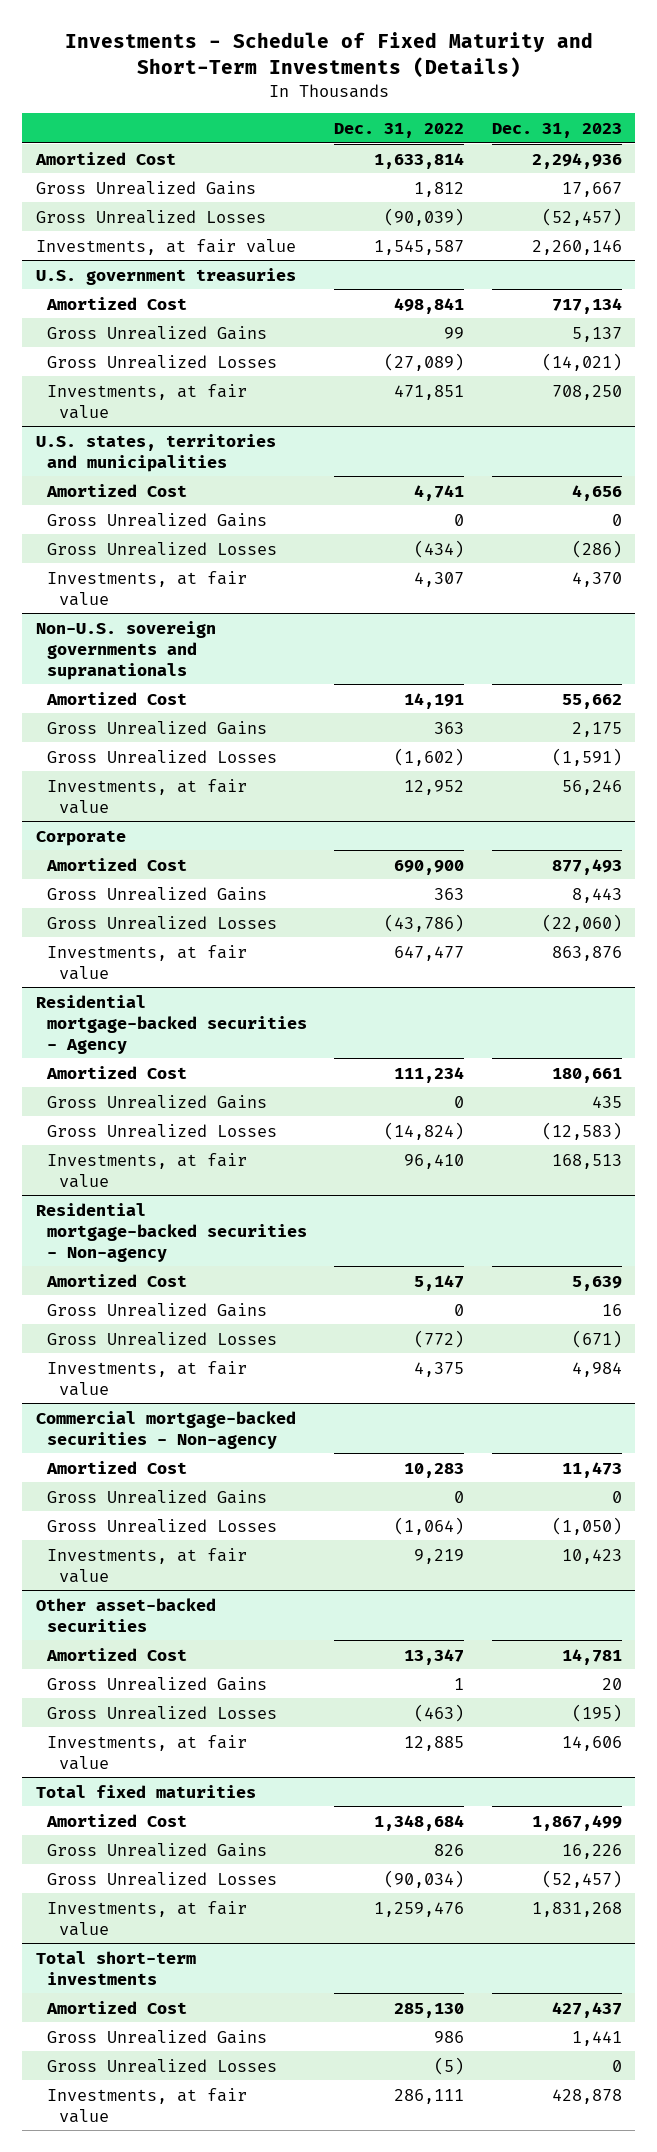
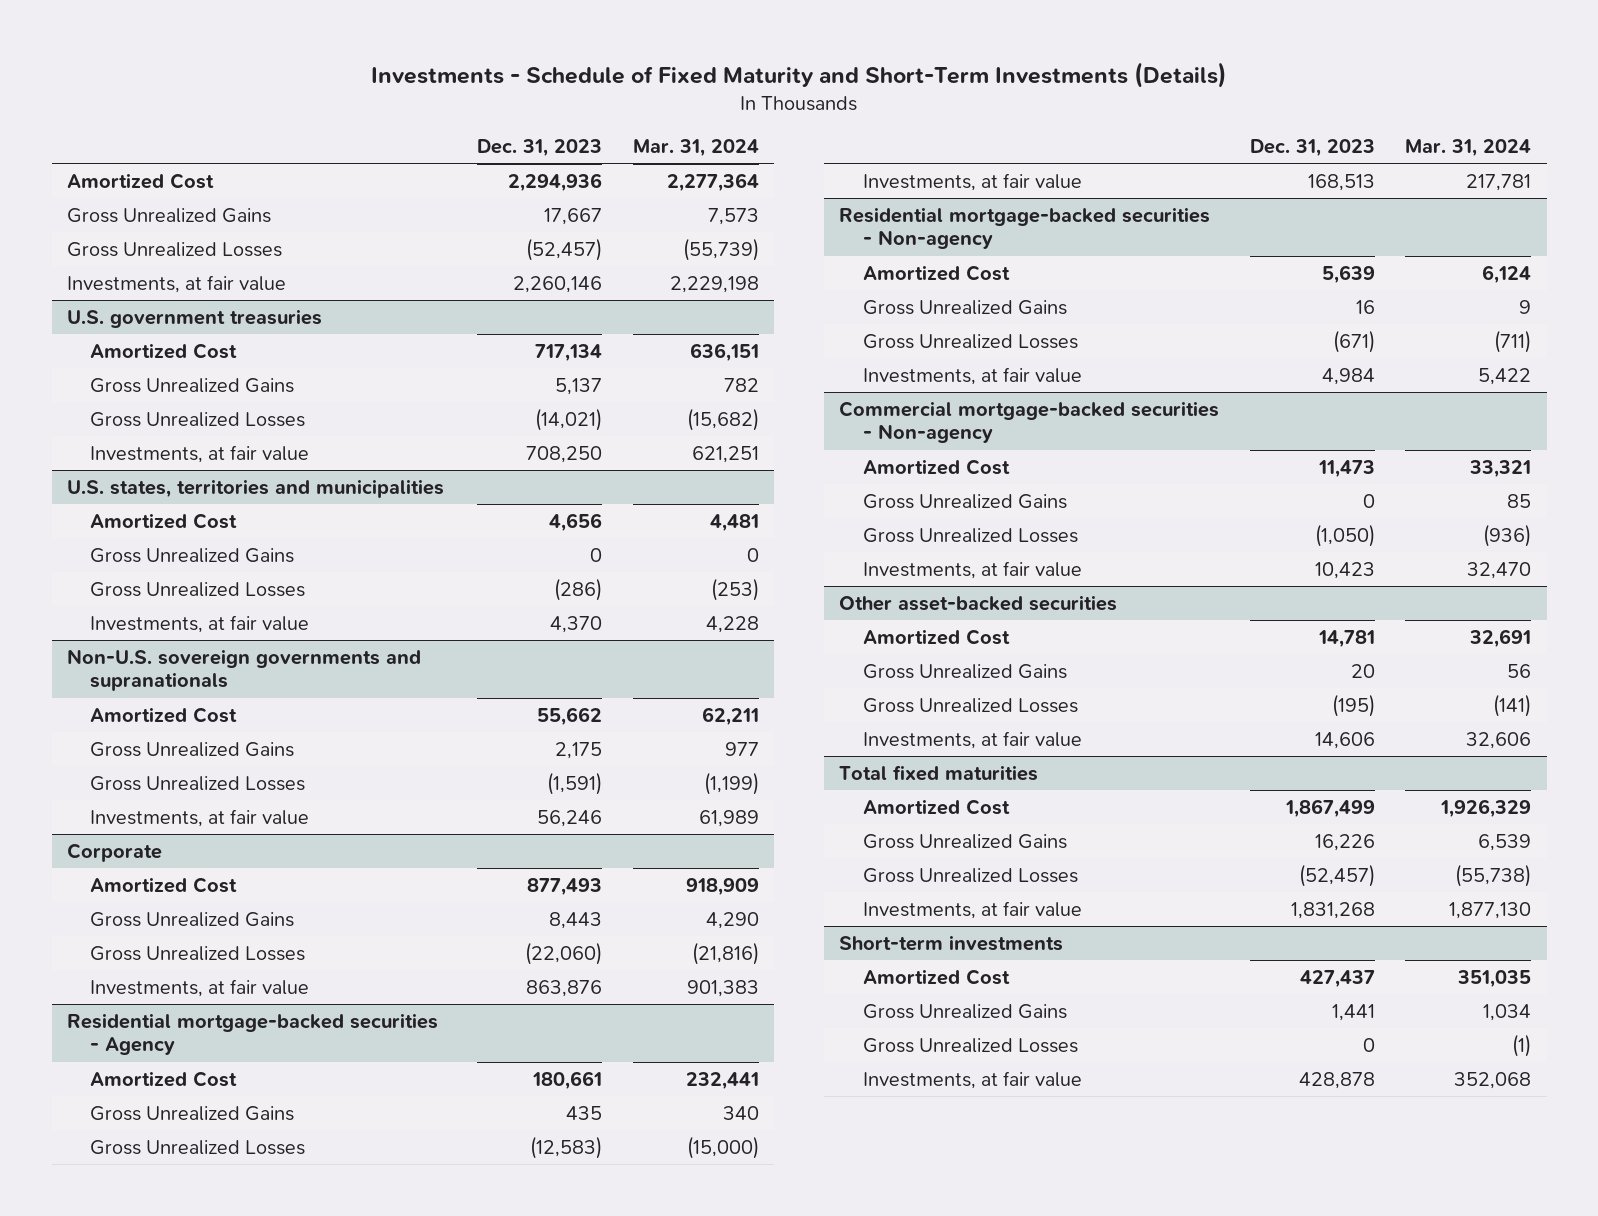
[334,122,465,138] Dec. 31, 2022 -> none
none -> [632,139,759,158] Mar. 31, 2024
[35,1950,196,1985] Total short-term investments -> [839,934,1064,951] Short-term investments

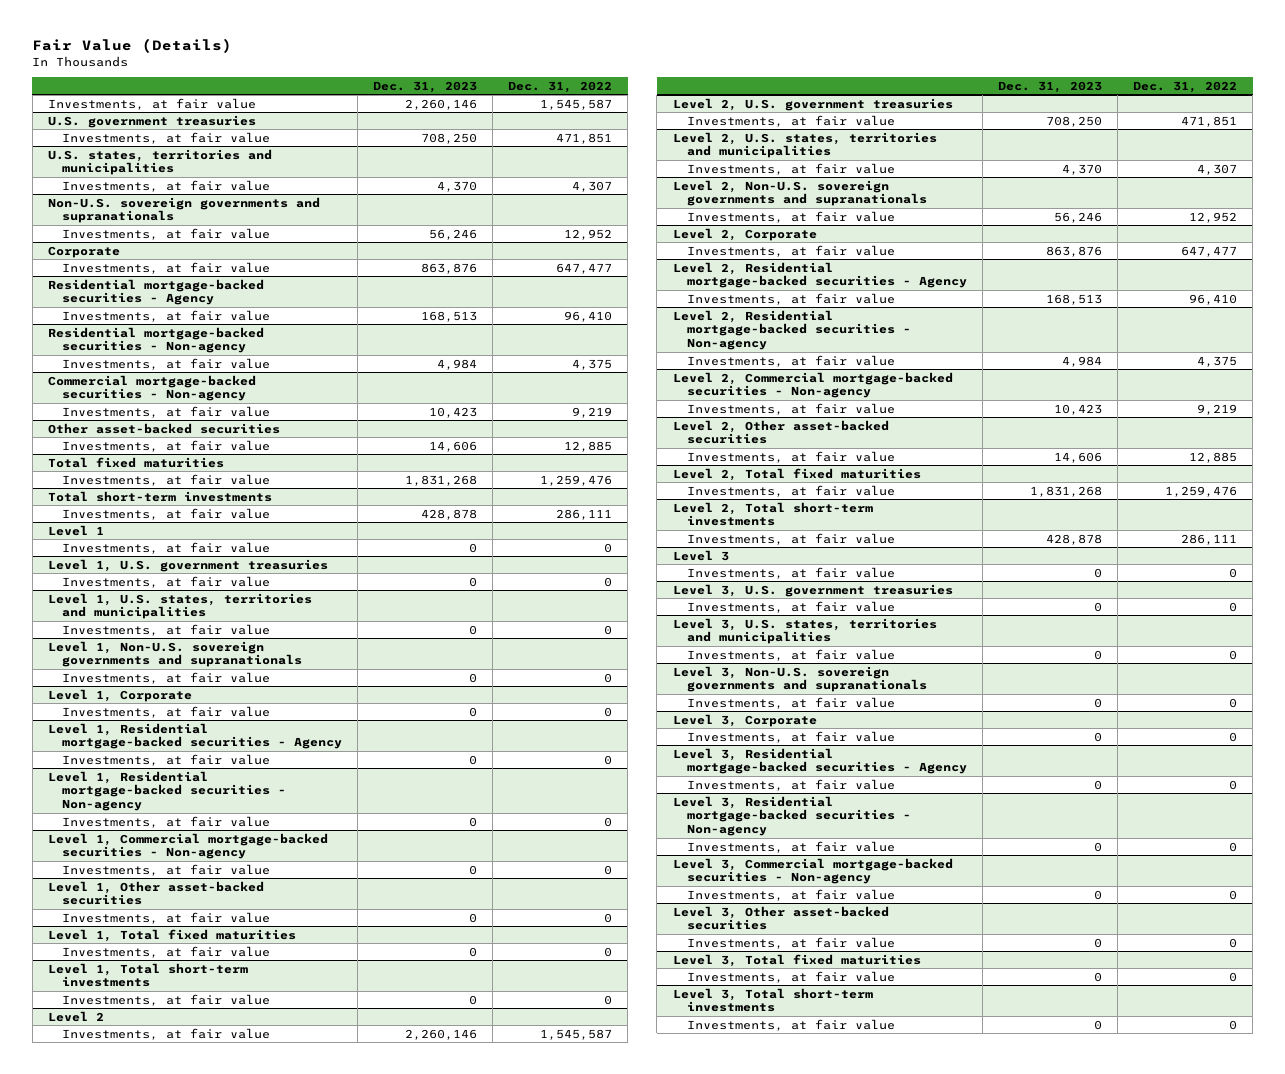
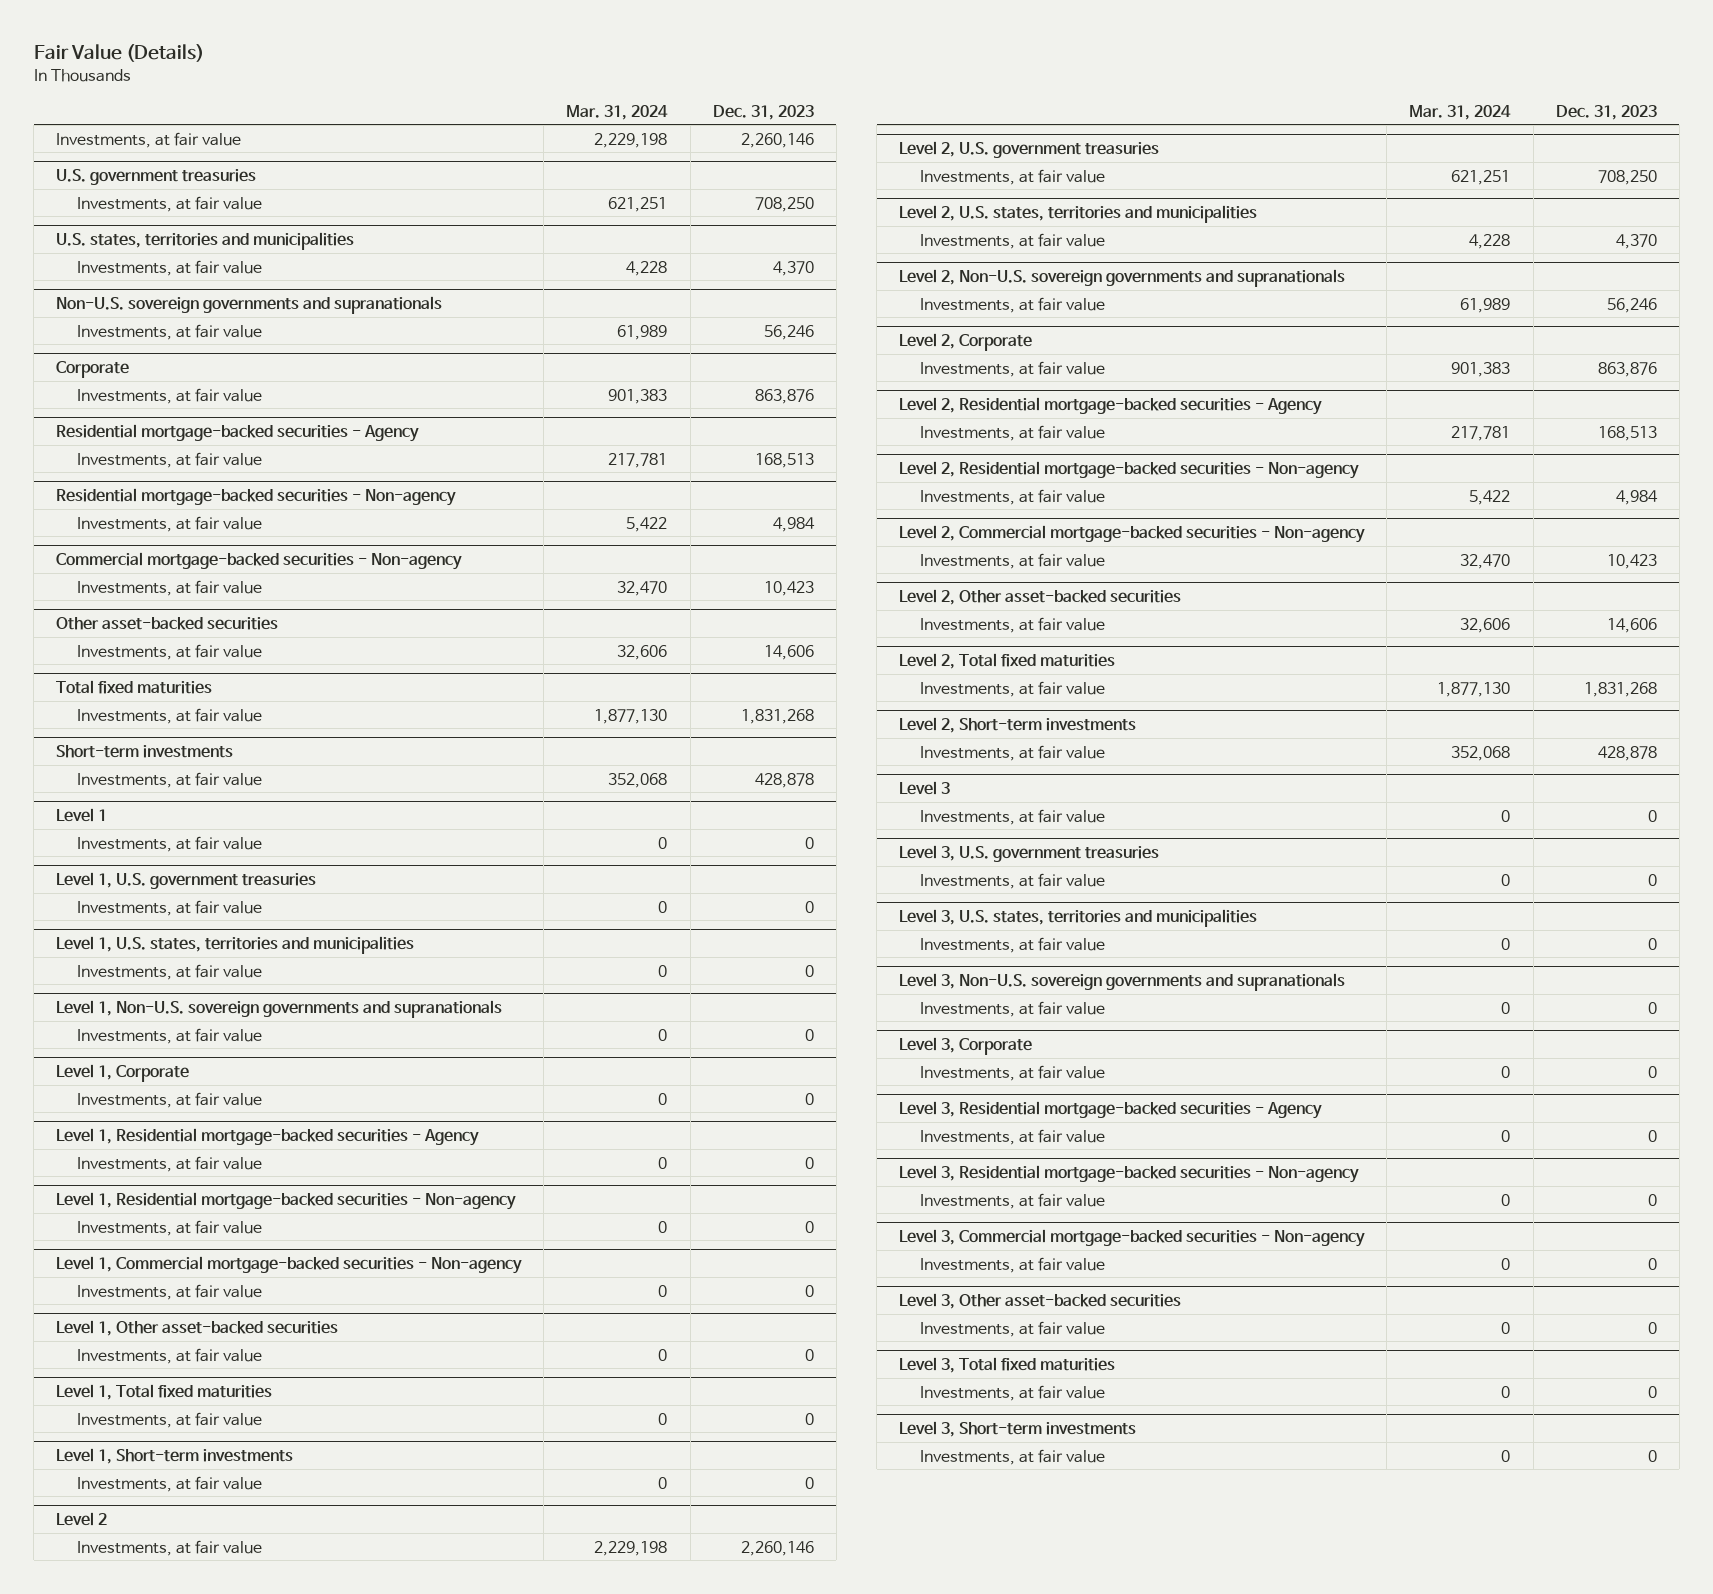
[508,80,613,93] Dec. 31, 2022 -> none
none -> [566,104,669,120] Mar. 31, 2024
[47,490,272,502] Total short-term investments -> [56,745,234,759] Short-term investments
[47,962,248,988] Level 1, Total short-term investments -> [56,1448,294,1465] Level 1, Short-term investments
[672,501,873,527] Level 2, Total short-term investments -> [899,717,1137,734] Level 2, Short-term investments
[672,987,873,1013] Level 3, Total short-term investments -> [899,1421,1137,1438] Level 3, Short-term investments

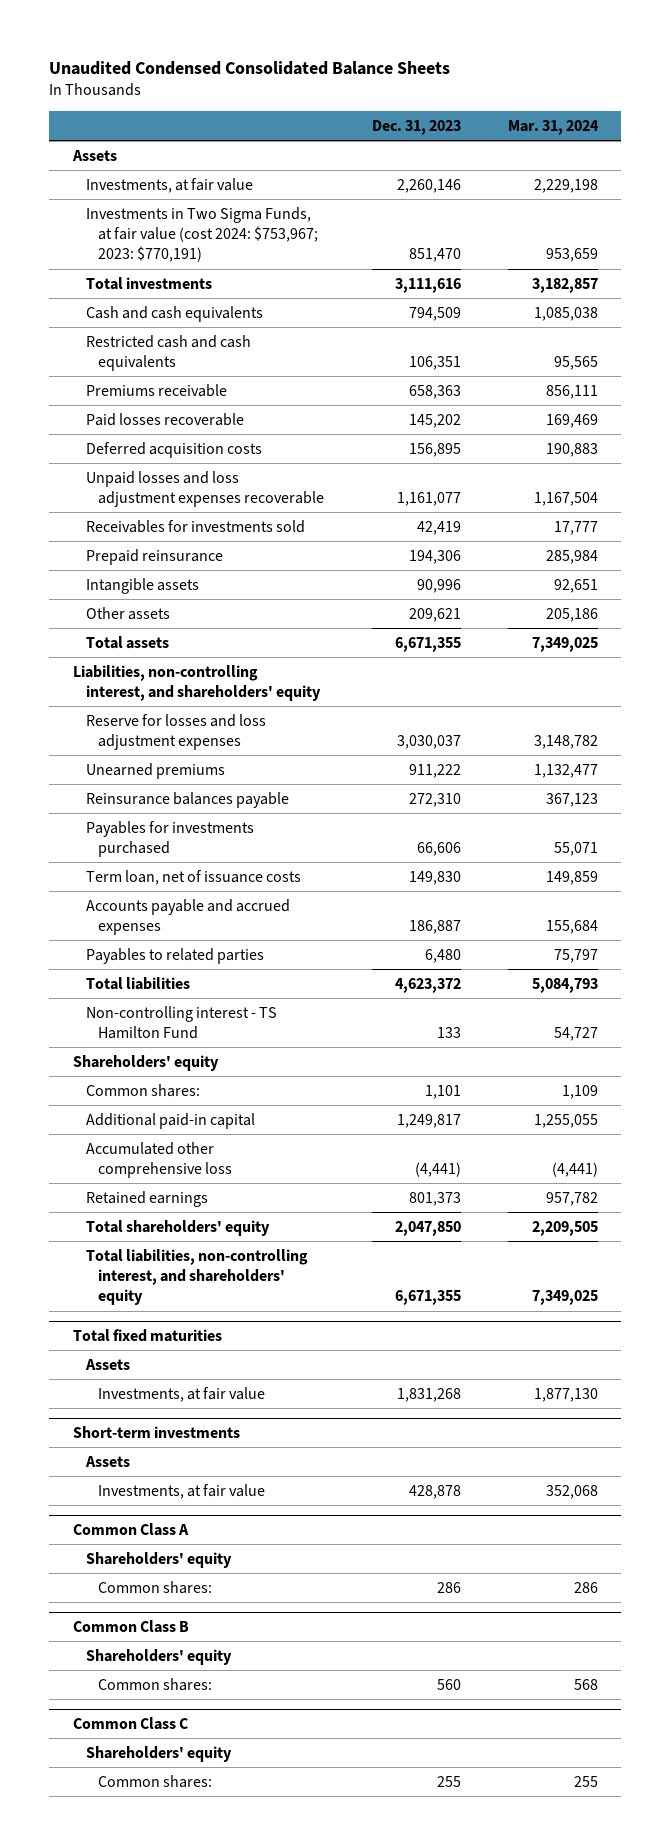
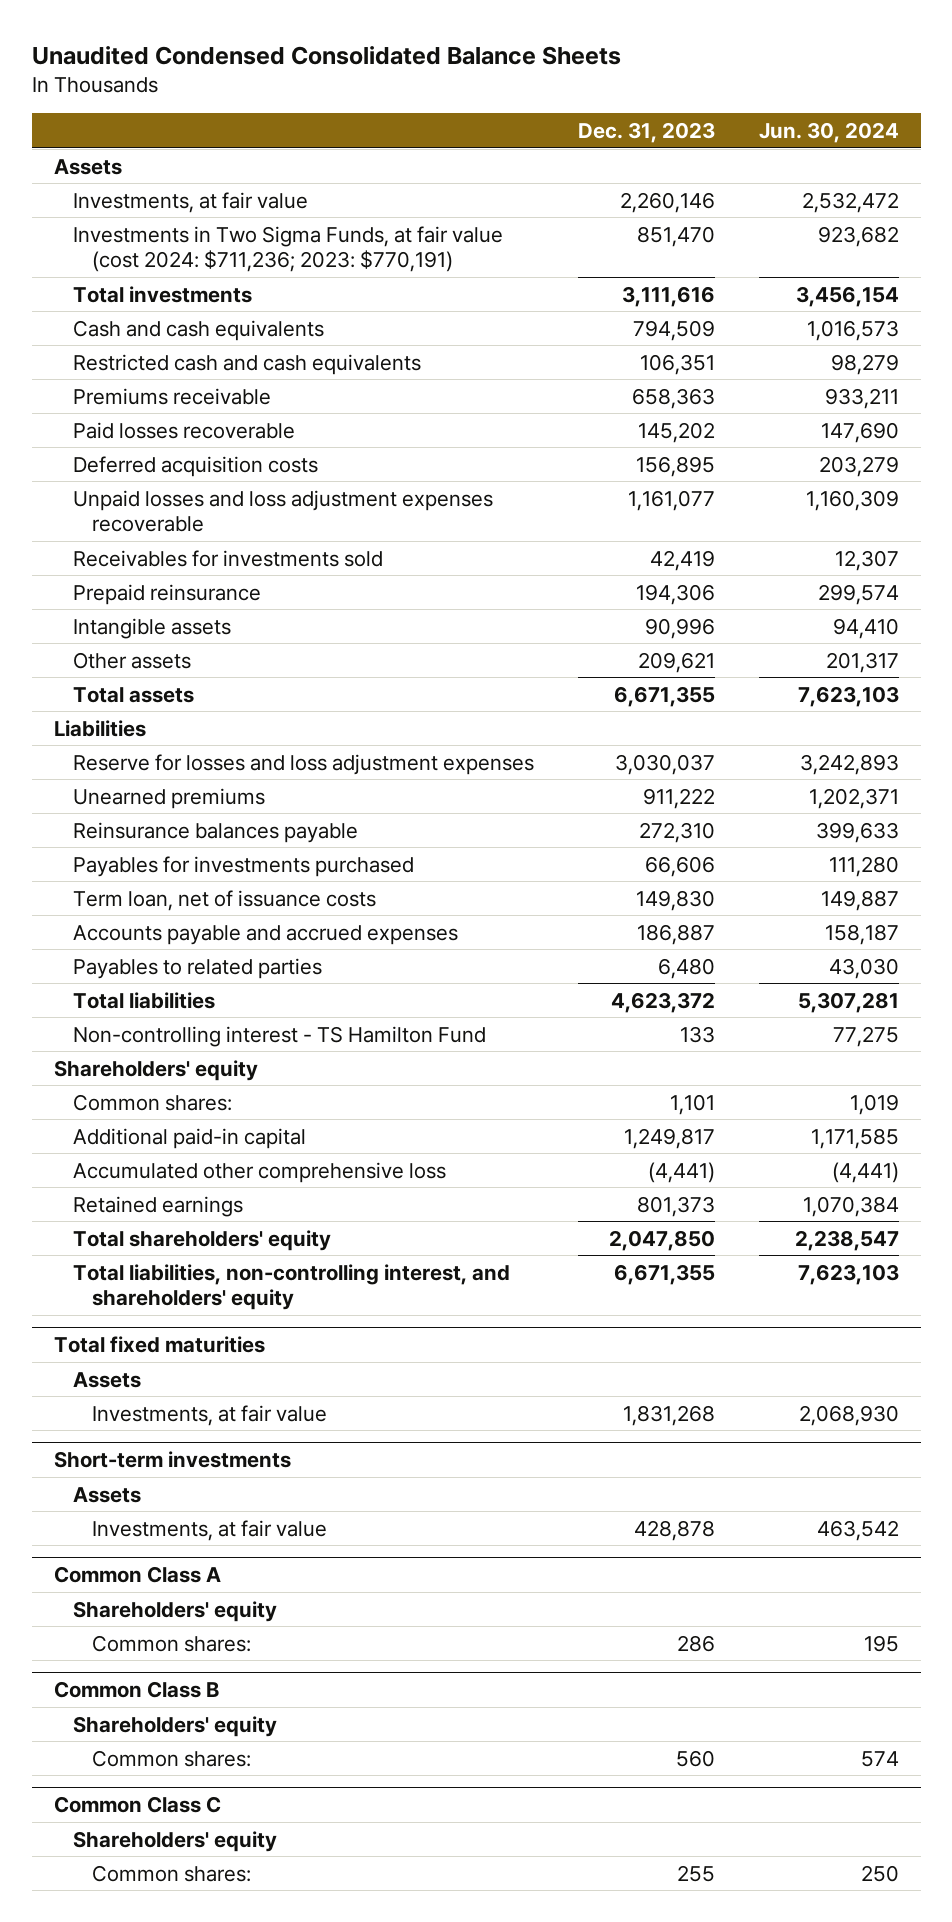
[507,119,599,135] Mar. 31, 2024 -> none
none -> [758,122,899,144] Jun. 30, 2024
[85,206,319,263] Investments in Two Sigma Funds, at fair value (cost 2024: $753,967; 2023: $770,191) -> [72,225,503,272] Investments in Two Sigma Funds, at fair value (cost 2024: $711,236; 2023: $770,191)
[72,664,321,702] Liabilities, non-controlling interest, and shareholders' equity -> none
none -> [53,719,146,737] Liabilities

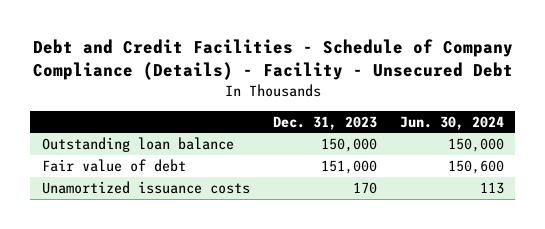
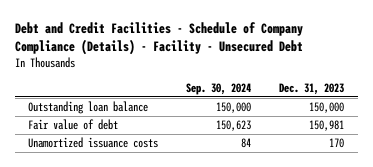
[399,115,504,130] Jun. 30, 2024 -> none
none -> [186,83,252,96] Sep. 30, 2024
[320,160,377,175] 151,000 -> [309,120,345,132] 150,981

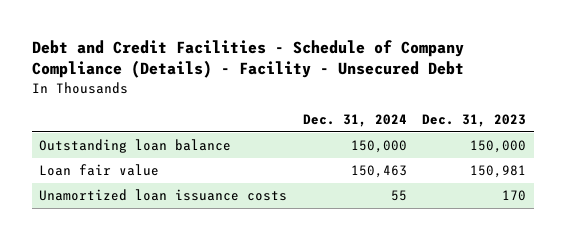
[186,83,252,96] Sep. 30, 2024 -> none
none -> [302,114,407,128] Dec. 31, 2024
[28,119,119,131] Fair value of debt -> [39,164,160,177] Loan fair value
[28,137,159,149] Unamortized issuance costs -> [39,189,288,202] Unamortized loan issuance costs

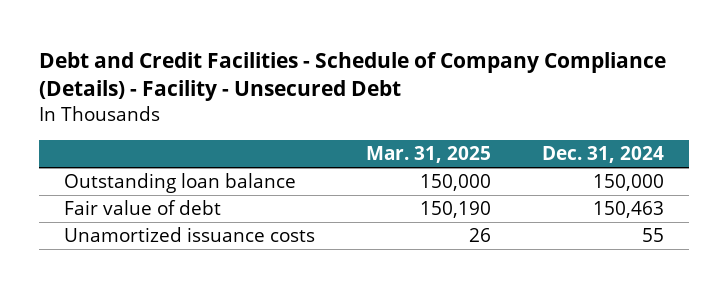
[422,114,527,128] Dec. 31, 2023 -> none
none -> [366,146,492,164] Mar. 31, 2025
[39,164,160,177] Loan fair value -> [64,200,222,216] Fair value of debt
[39,189,288,202] Unamortized loan issuance costs -> [64,227,316,243] Unamortized issuance costs

